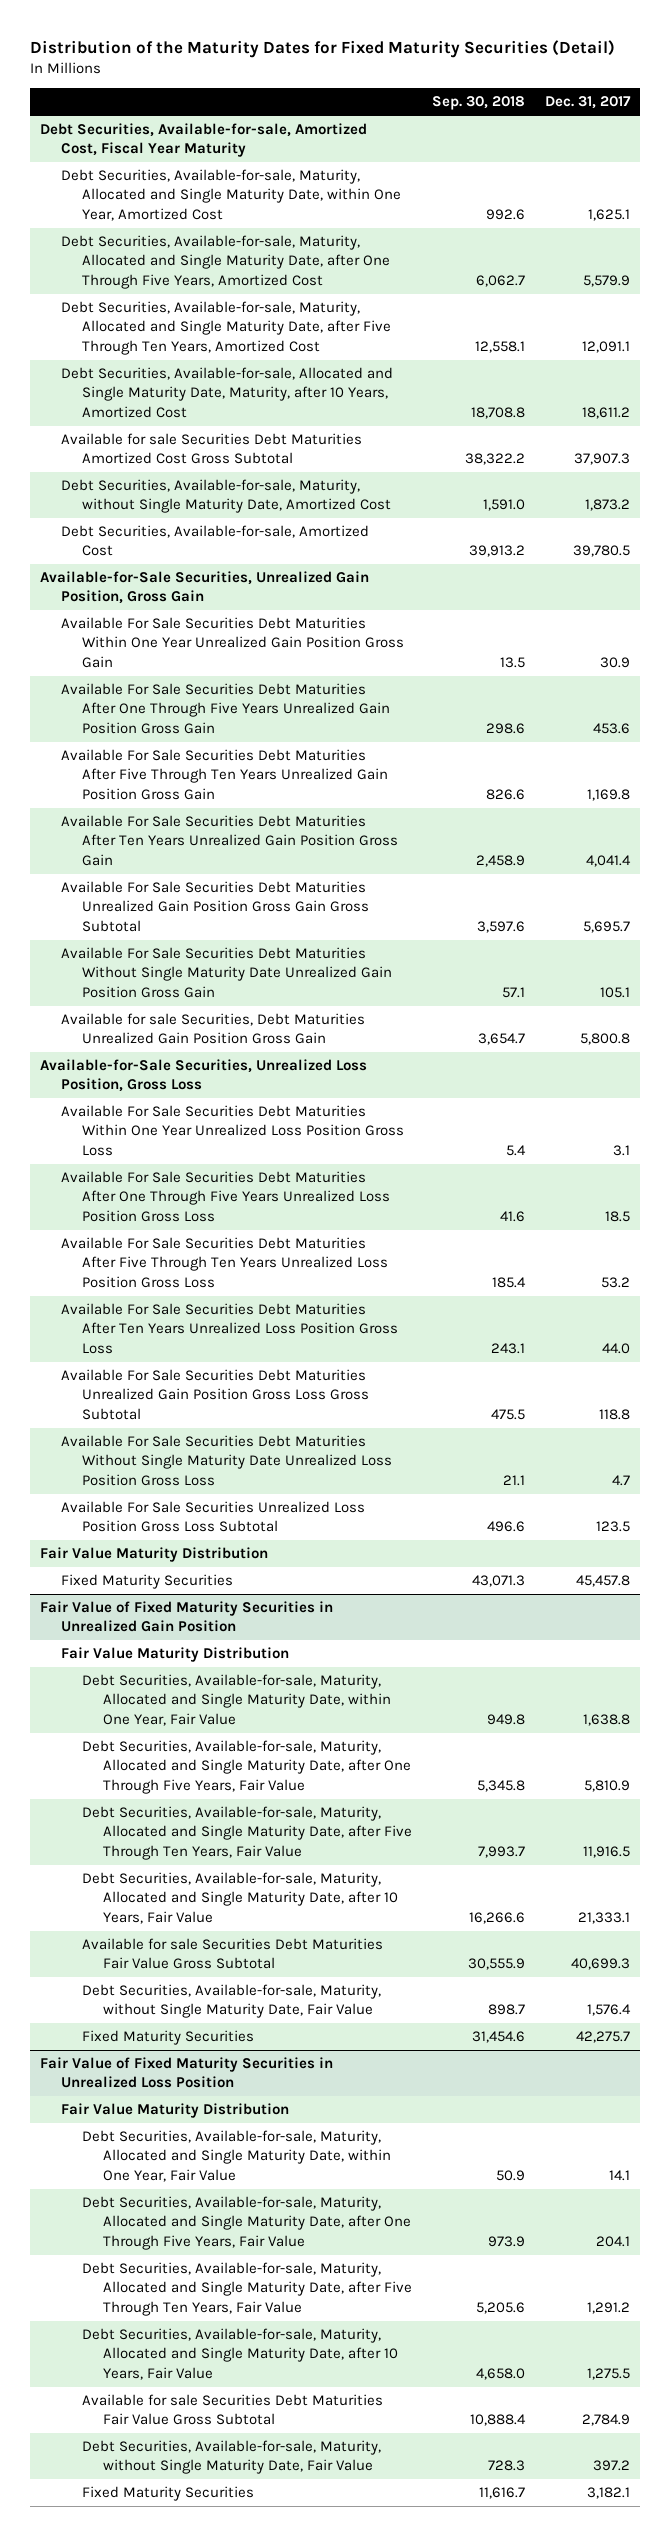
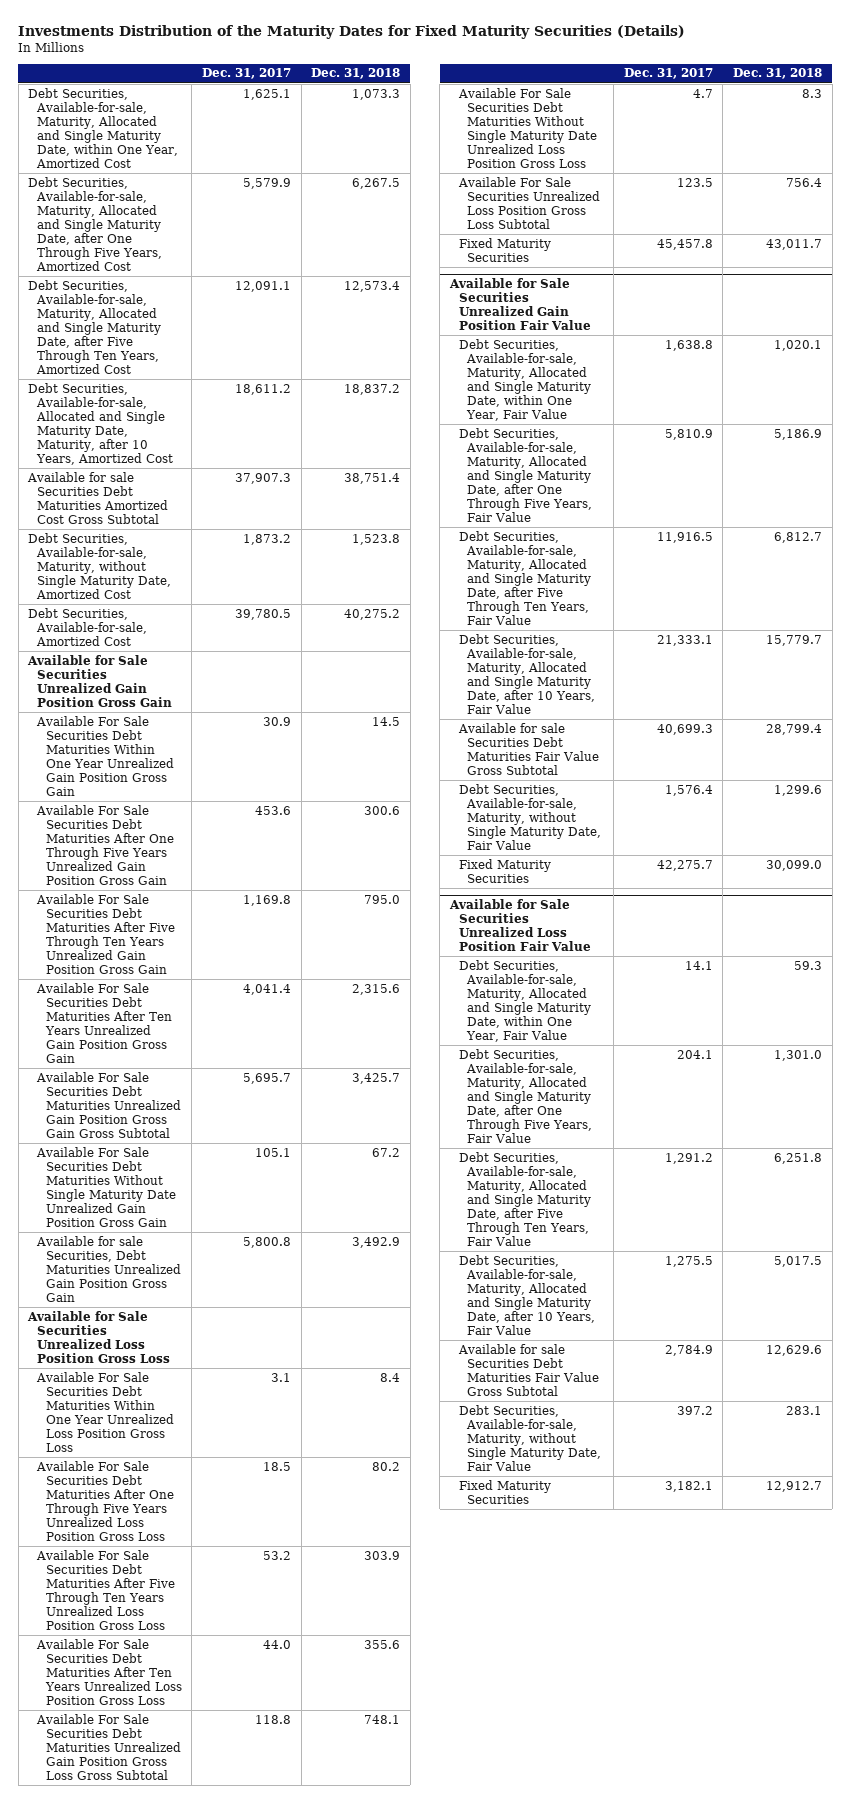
[29,40,615,59] Distribution of the Maturity Dates for Fixed Maturity Securities (Detail) -> [18,25,686,40] Investments Distribution of the Maturity Dates for Fixed Maturity Securities (Details)
[431,96,525,111] Sep. 30, 2018 -> none
none -> [311,68,401,80] Dec. 31, 2018
[39,123,367,158] Debt Securities, Available-for-sale, Amortized Cost, Fiscal Year Maturity -> none
[39,571,369,605] Available-for-Sale Securities, Unrealized Gain Position, Gross Gain -> [27,654,172,707] Available for Sale Securities Unrealized Gain Position Gross Gain
[39,1059,367,1093] Available-for-Sale Securities, Unrealized Loss Position, Gross Loss -> [27,1310,170,1363] Available for Sale Securities Unrealized Loss Position Gross Loss
[39,1547,268,1563] Fair Value Maturity Distribution -> none
[60,1647,289,1663] Fair Value Maturity Distribution -> none
[39,1601,333,1633] Fair Value of Fixed Maturity Securities in Unrealized Gain Position -> [448,277,591,330] Available for Sale Securities Unrealized Gain Position Fair Value
[60,2103,289,2119] Fair Value Maturity Distribution -> none
[39,2057,333,2089] Fair Value of Fixed Maturity Securities in Unrealized Loss Position -> [448,898,591,951] Available for Sale Securities Unrealized Loss Position Fair Value

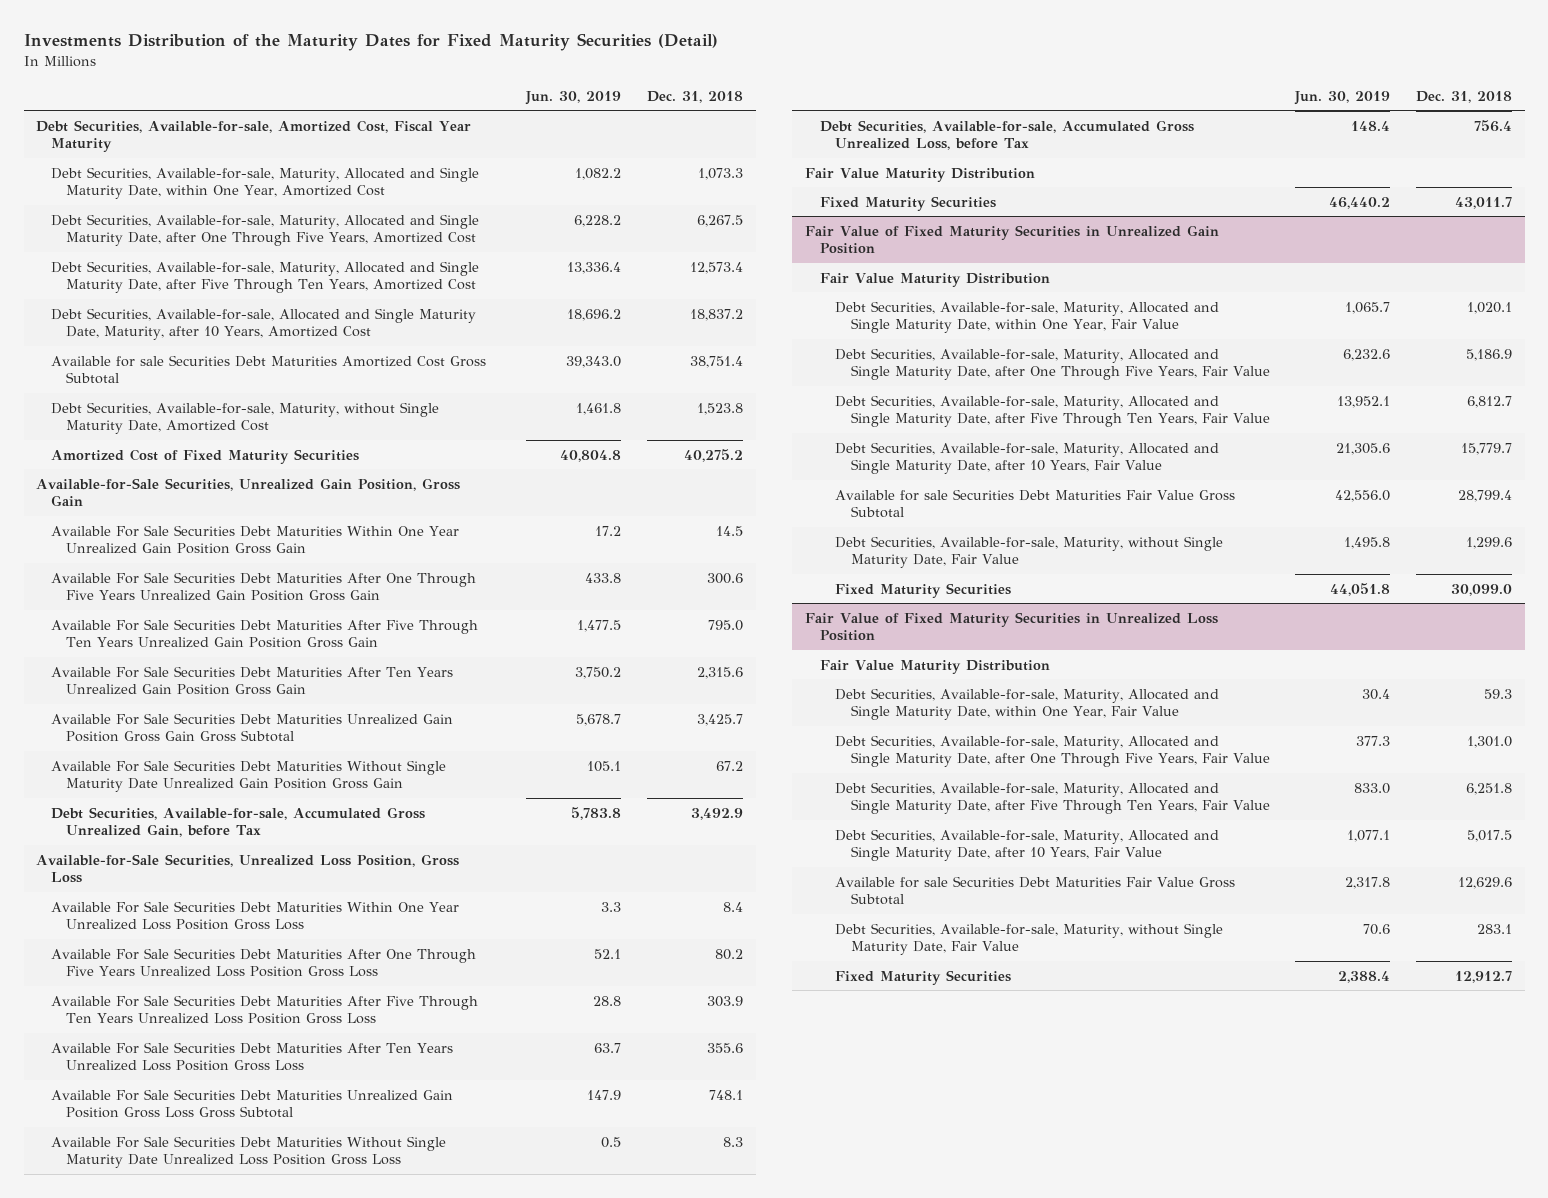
[18,25,686,40] Investments Distribution of the Maturity Dates for Fixed Maturity Securities (Details) -> [23,33,718,52] Investments Distribution of the Maturity Dates for Fixed Maturity Securities (Detail)
[201,68,291,80] Dec. 31, 2017 -> none
none -> [525,90,622,105] Jun. 30, 2019
none -> [36,119,472,153] Debt Securities, Available-for-sale, Amortized Cost, Fiscal Year Maturity
[28,607,147,646] Debt Securities, Available-for-sale, Amortized Cost -> [51,448,360,464] Amortized Cost of Fixed Maturity Securities
[27,654,172,707] Available for Sale Securities Unrealized Gain Position Gross Gain -> [36,477,461,507] Available-for-Sale Securities, Unrealized Gain Position, Gross Gain
[35,1235,181,1302] Available for sale Securities, Debt Maturities Unrealized Gain Position Gross Gain -> [51,806,426,838] Debt Securities, Available-for-sale, Accumulated Gross Unrealized Gain, before Tax
[27,1310,170,1363] Available for Sale Securities Unrealized Loss Position Gross Loss -> [36,853,460,884] Available-for-Sale Securities, Unrealized Loss Position, Gross Loss
[457,176,601,229] Available For Sale Securities Unrealized Loss Position Gross Loss Subtotal -> [820,119,1195,151] Debt Securities, Available-for-sale, Accumulated Gross Unrealized Loss, before Tax
none -> [805,167,1036,182] Fair Value Maturity Distribution
[448,277,591,330] Available for Sale Securities Unrealized Gain Position Fair Value -> [805,224,1220,255] Fair Value of Fixed Maturity Securities in Unrealized Gain Position
none -> [820,272,1051,287] Fair Value Maturity Distribution
[448,898,591,951] Available for Sale Securities Unrealized Loss Position Fair Value -> [805,611,1219,642] Fair Value of Fixed Maturity Securities in Unrealized Loss Position
none -> [820,659,1051,674] Fair Value Maturity Distribution

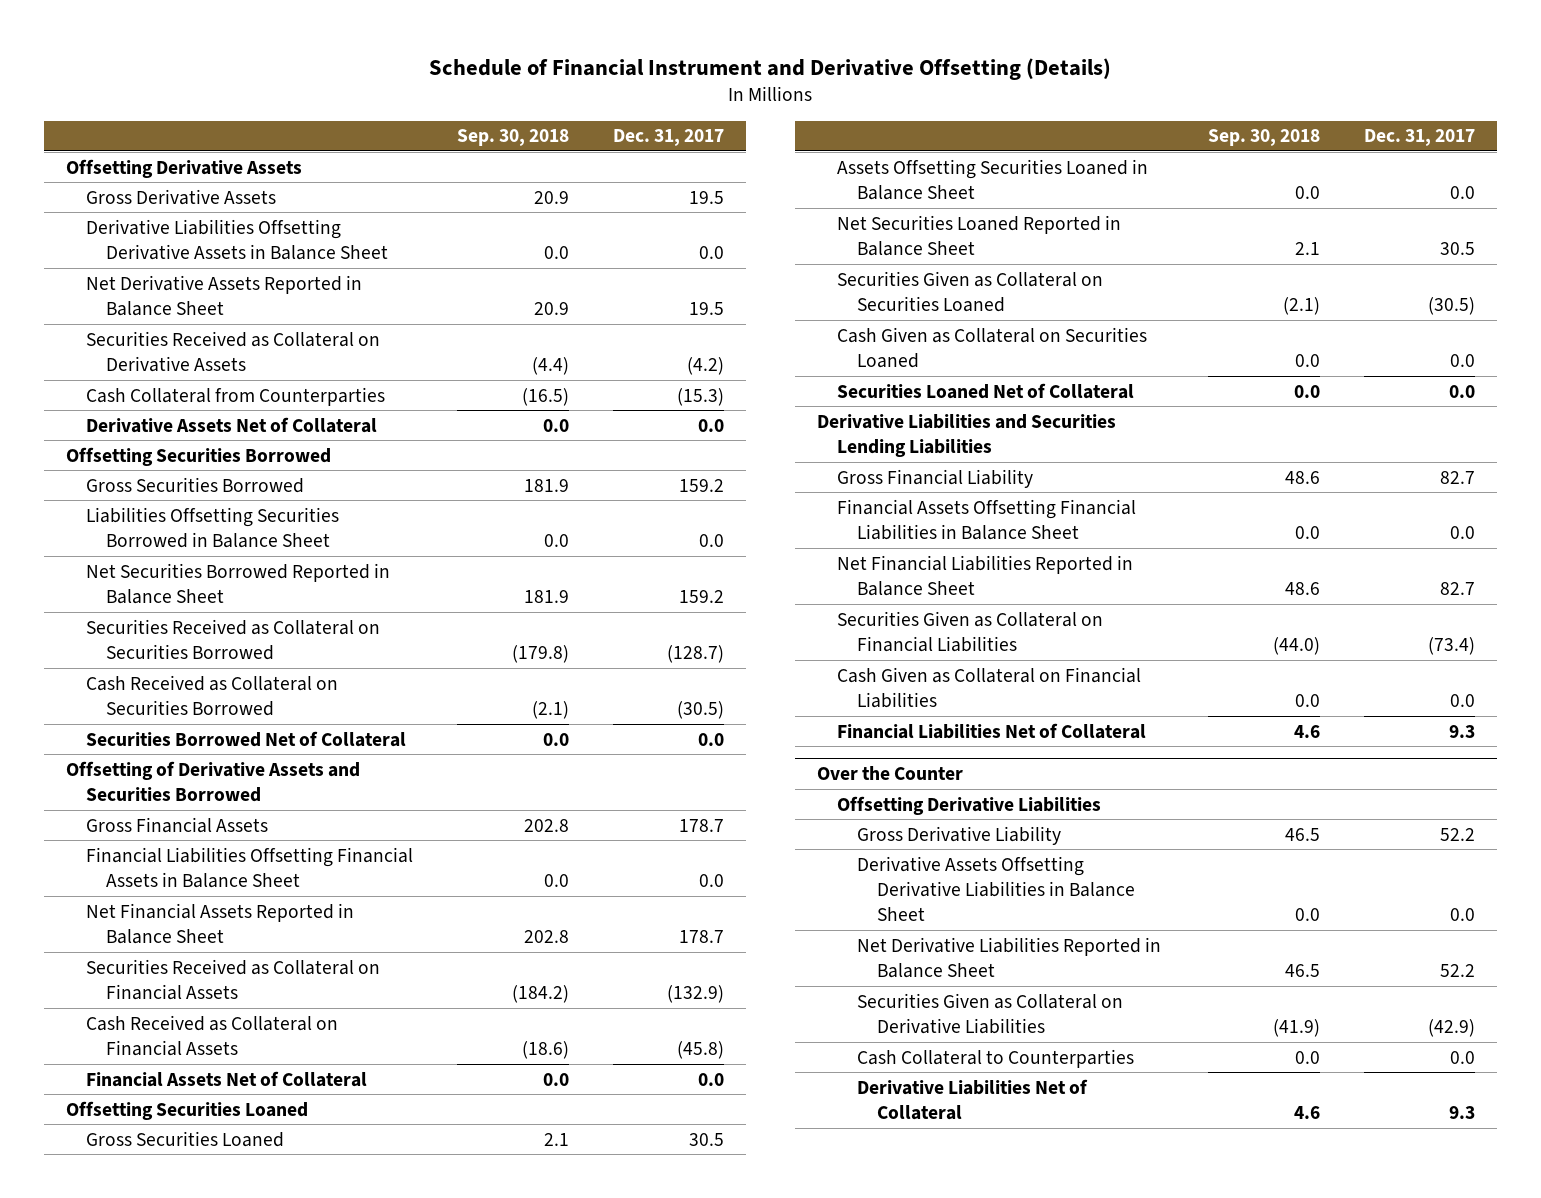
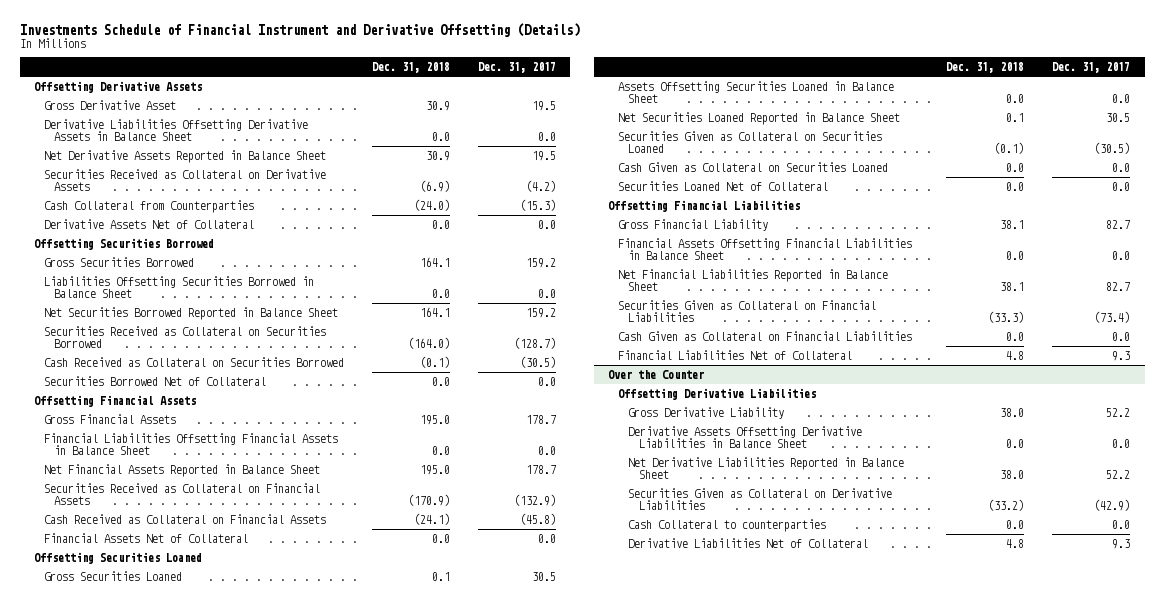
[429,57,1112,80] Schedule of Financial Instrument and Derivative Offsetting (Details) -> [19,22,580,37] Investments Schedule of Financial Instrument and Derivative Offsetting (Details)
[457,129,570,147] Sep. 30, 2018 -> none
none -> [371,62,450,74] Dec. 31, 2018
[86,188,277,205] Gross Derivative Assets -> [43,100,176,111] Gross Derivative Asset
[66,760,361,802] Offsetting of Derivative Assets and Securities Borrowed -> [33,395,196,408] Offsetting Financial Assets
[816,413,1116,457] Derivative Liabilities and Securities Lending Liabilities -> [608,200,801,213] Offsetting Financial Liabilities
[856,1048,1134,1068] Cash Collateral to Counterparties -> [628,519,827,533] Cash Collateral to counterparties

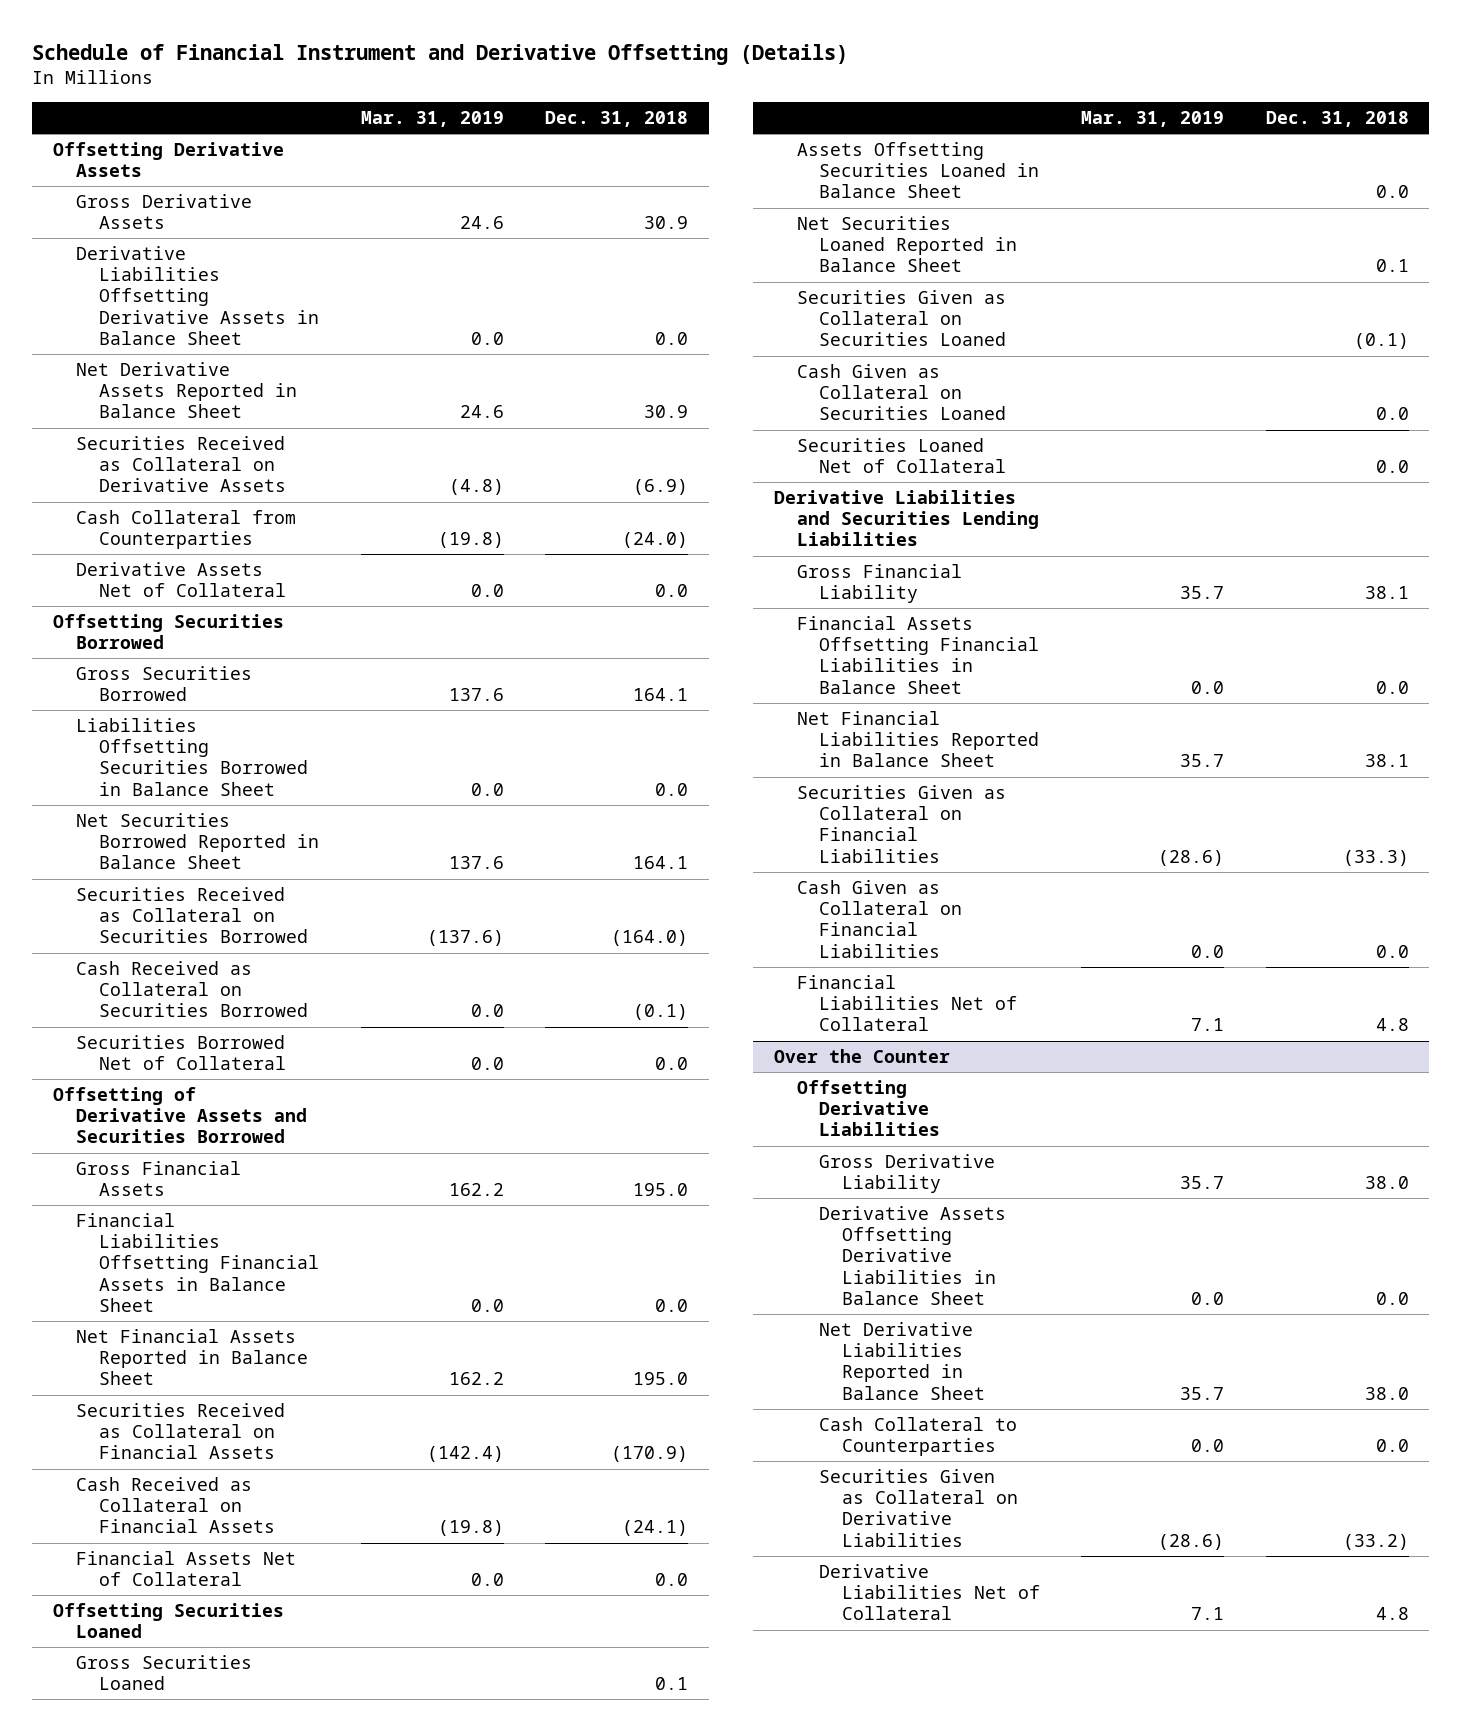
[19,22,580,37] Investments Schedule of Financial Instrument and Derivative Offsetting (Details) -> [32,44,849,66] Schedule of Financial Instrument and Derivative Offsetting (Details)
[478,62,557,74] Dec. 31, 2017 -> none
none -> [360,111,504,128] Mar. 31, 2019
[43,100,176,111] Gross Derivative Asset -> [75,194,252,230] Gross Derivative Assets
[33,395,196,408] Offsetting Financial Assets -> [53,1087,307,1144] Offsetting of Derivative Assets and Securities Borrowed
[608,200,801,213] Offsetting Financial Liabilities -> [773,490,1039,547] Derivative Liabilities and Securities Lending Liabilities
none -> [819,1417,1018,1457] Cash Collateral to Counterparties
[628,519,827,533] Cash Collateral to counterparties -> none

